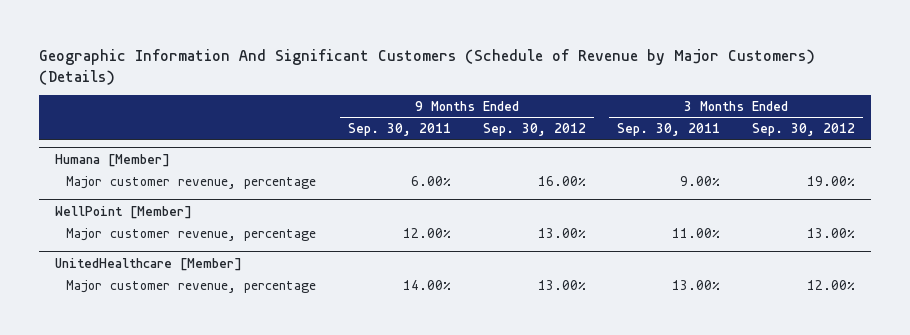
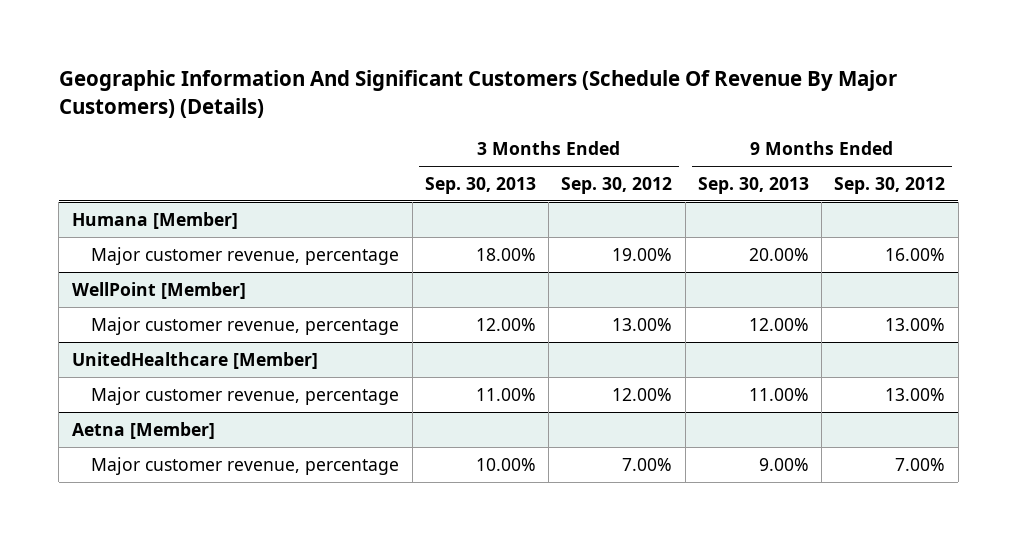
[39,48,816,85] Geographic Information And Significant Customers (Schedule of Revenue by Major Customers) (Details) -> [58,70,897,118] Geographic Information And Significant Customers (Schedule Of Revenue By Major Customers) (Details)
[347,122,451,136] Sep. 30, 2011 -> none
[617,122,721,136] Sep. 30, 2011 -> none
none -> [424,176,536,194] Sep. 30, 2013
none -> [697,176,809,194] Sep. 30, 2013
none -> [71,421,215,439] Aetna [Member]
none -> [91,456,400,475] Major customer revenue, percentage

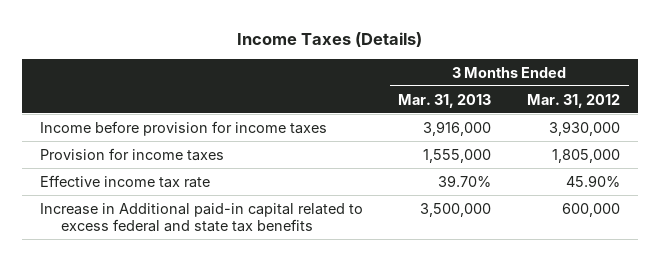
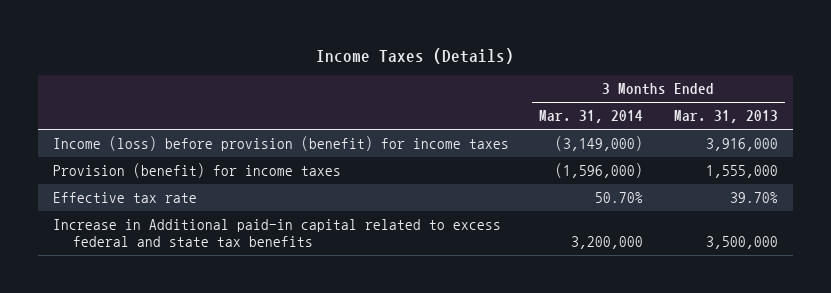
[526,93,620,108] Mar. 31, 2012 -> none
none -> [539,110,644,124] Mar. 31, 2014
[39,120,327,136] Income before provision for income taxes -> [53,136,510,152] Income (loss) before provision (benefit) for income taxes
[39,147,224,161] Provision for income taxes -> [53,163,342,179] Provision (benefit) for income taxes
[39,174,210,188] Effective income tax rate -> [53,192,198,204] Effective tax rate

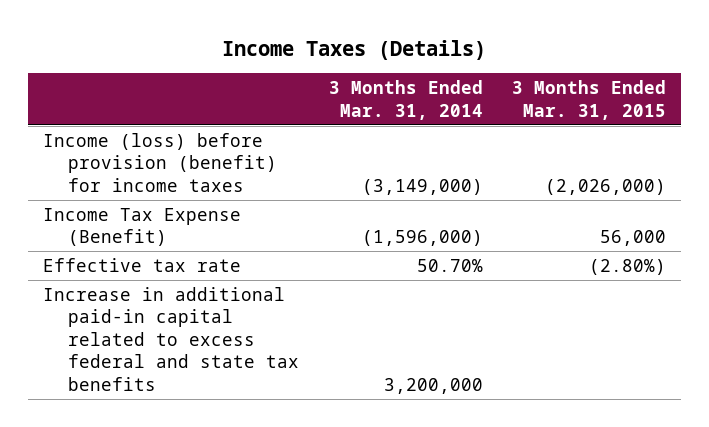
[673,110,778,124] Mar. 31, 2013 -> none
none -> [511,80,666,120] 3 Months Ended Mar. 31, 2015
[53,163,342,179] Provision (benefit) for income taxes -> [42,207,241,247] Income Tax Expense (Benefit)
[53,219,502,248] Increase in Additional paid-in capital related to excess federal and state tax benefits -> [42,286,300,391] Increase in additional paid-in capital related to excess federal and state tax benefits

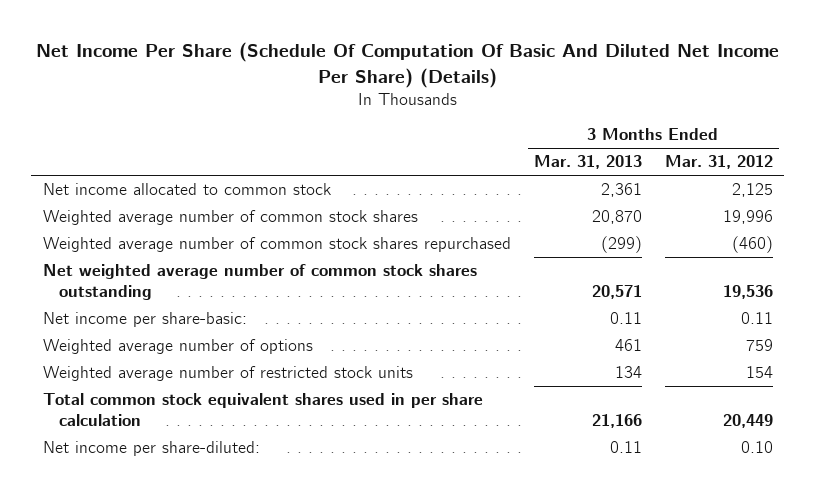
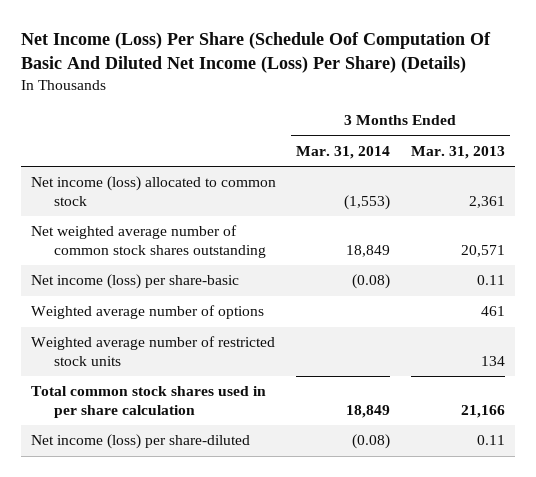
[35,42,779,88] Net Income Per Share (Schedule Of Computation Of Basic And Diluted Net Income Per Share) (Details) -> [20,31,491,73] Net Income (Loss) Per Share (Schedule Oof Computation Of Basic And Diluted Net Income (Loss) Per Share) (Details)
[664,155,773,170] Mar. 31, 2012 -> none
none -> [296,145,391,159] Mar. 31, 2014
[42,210,418,226] Weighted average number of common stock shares -> none
[42,237,511,253] Weighted average number of common stock shares repurchased -> none
[42,183,331,196] Net income allocated to common stock -> [30,176,276,207] Net income (loss) allocated to common stock
[42,312,247,328] Net income per share-basic: -> [30,274,239,290] Net income (loss) per share-basic
[42,393,483,427] Total common stock equivalent shares used in per share calculation -> [30,386,266,419] Total common stock shares used in per share calculation
[42,441,260,457] Net income per share-diluted: -> [30,434,250,450] Net income (loss) per share-diluted

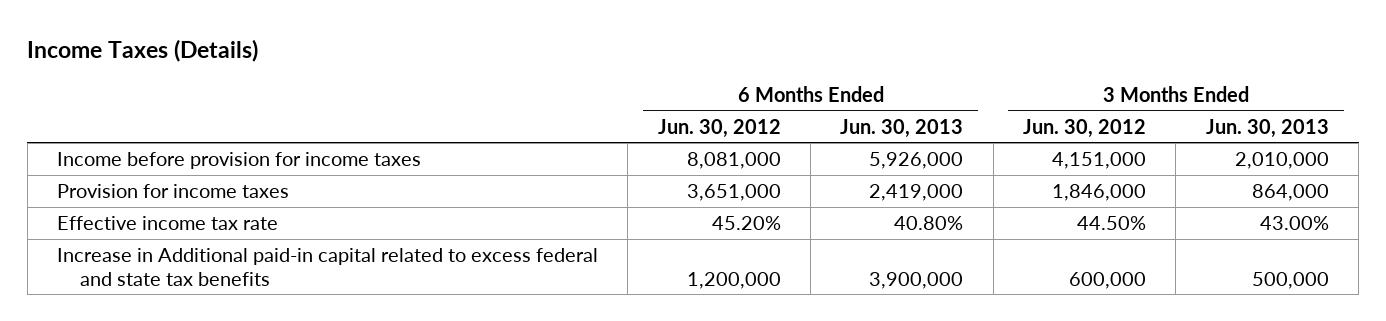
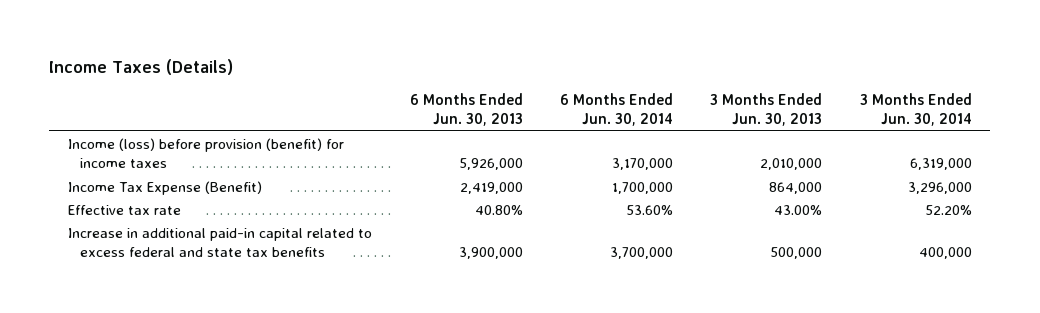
[657,118,781,138] Jun. 30, 2012 -> none
[1023,118,1147,138] Jun. 30, 2012 -> none
none -> [559,92,673,127] 6 Months Ended Jun. 30, 2014
none -> [859,92,972,127] 3 Months Ended Jun. 30, 2014
[56,152,421,170] Income before provision for income taxes -> [68,137,345,169] Income (loss) before provision (benefit) for income taxes
[56,184,289,199] Provision for income taxes -> [68,180,263,195] Income Tax Expense (Benefit)
[56,216,278,231] Effective income tax rate -> [68,204,182,215] Effective tax rate
[56,248,598,286] Increase in Additional paid-in capital related to excess federal and state tax benefits -> [68,227,373,258] Increase in additional paid-in capital related to excess federal and state tax benefits

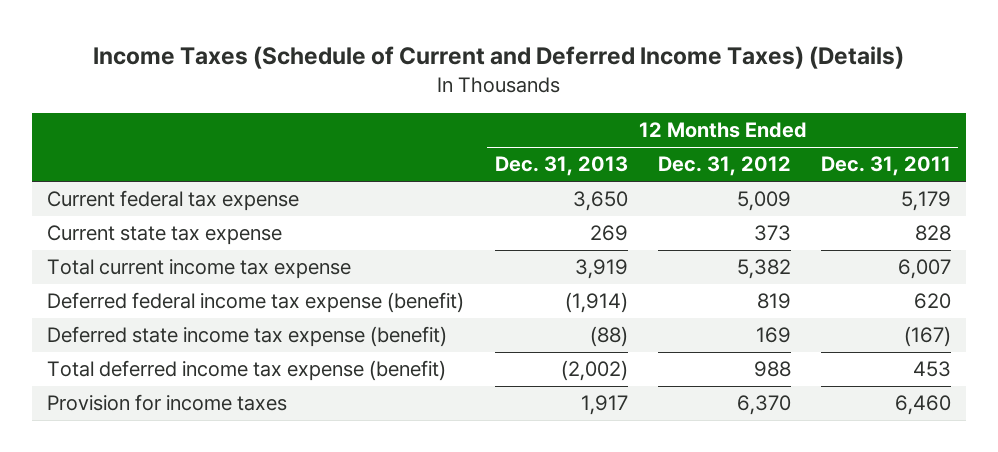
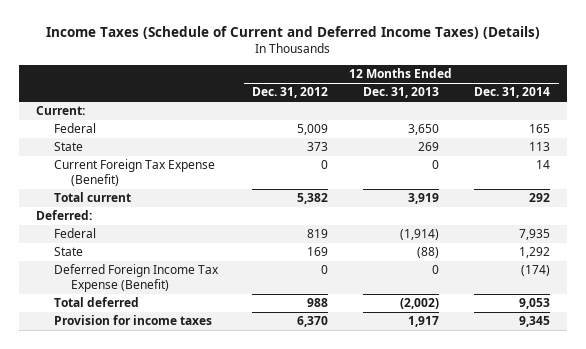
[820,156,951,177] Dec. 31, 2011 -> none
none -> [473,87,550,99] Dec. 31, 2014
none -> [36,106,86,116] Current:
[47,190,300,212] Current federal tax expense -> [53,123,96,134] Federal
[47,225,283,246] Current state tax expense -> [53,142,83,152] State
none -> [53,159,215,187] Current Foreign Tax Expense (Benefit)
[47,259,352,280] Total current income tax expense -> [53,192,131,203] Total current
none -> [36,210,93,221] Deferred:
[47,292,465,314] Deferred federal income tax expense (benefit) -> [53,228,96,239] Federal
[47,326,448,348] Deferred state income tax expense (benefit) -> [53,247,83,257] State
none -> [53,264,219,293] Deferred Foreign Income Tax Expense (Benefit)
[47,360,447,382] Total deferred income tax expense (benefit) -> [53,297,139,308] Total deferred

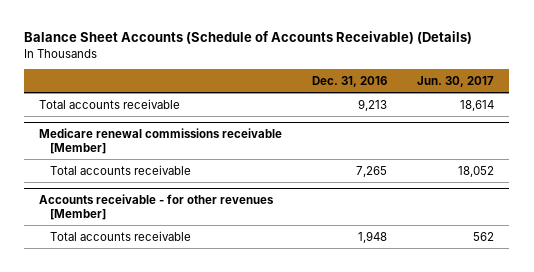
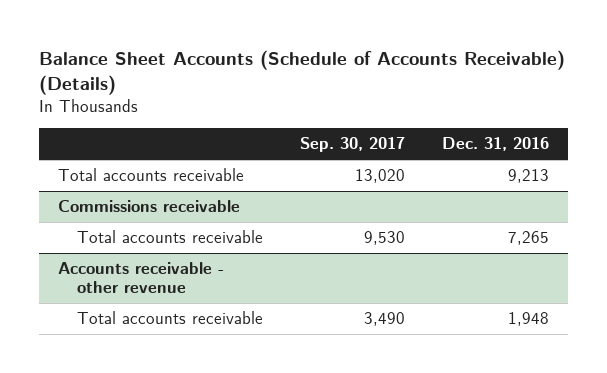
[417,75,495,87] Jun. 30, 2017 -> none
none -> [300,137,406,153] Sep. 30, 2017
[39,128,283,154] Medicare renewal commissions receivable [Member] -> [57,200,240,213] Commissions receivable
[39,194,275,220] Accounts receivable - for other revenues [Member] -> [57,262,224,294] Accounts receivable - other revenue

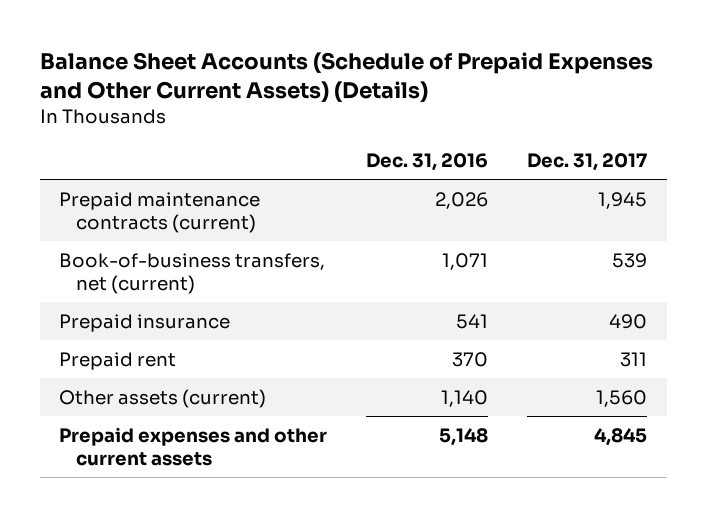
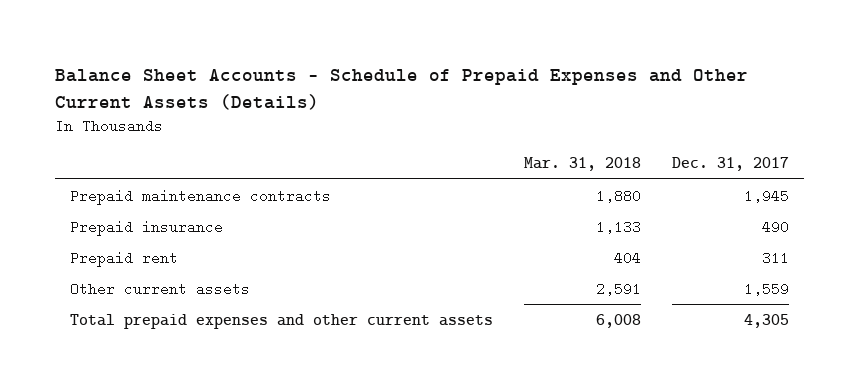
[39,51,653,102] Balance Sheet Accounts (Schedule of Prepaid Expenses and Other Current Assets) (Details) -> [54,69,748,110] Balance Sheet Accounts - Schedule of Prepaid Expenses and Other Current Assets (Details)
[366,153,489,172] Dec. 31, 2016 -> none
none -> [523,157,641,172] Mar. 31, 2018
[59,252,326,294] Book-of-business transfers, net (current) -> none
[59,191,261,233] Prepaid maintenance contracts (current) -> [70,188,332,205] Prepaid maintenance contracts
[59,388,267,408] Other assets (current) -> [70,281,251,296] Other current assets
[596,389,648,407] 1,560 -> [743,281,789,296] 1,559
[59,426,328,466] Prepaid expenses and other current assets -> [70,313,494,329] Total prepaid expenses and other current assets
[594,427,648,446] 4,845 -> [743,313,789,328] 4,305

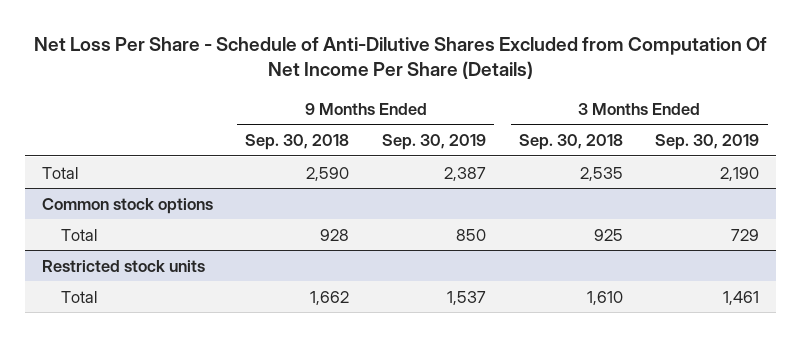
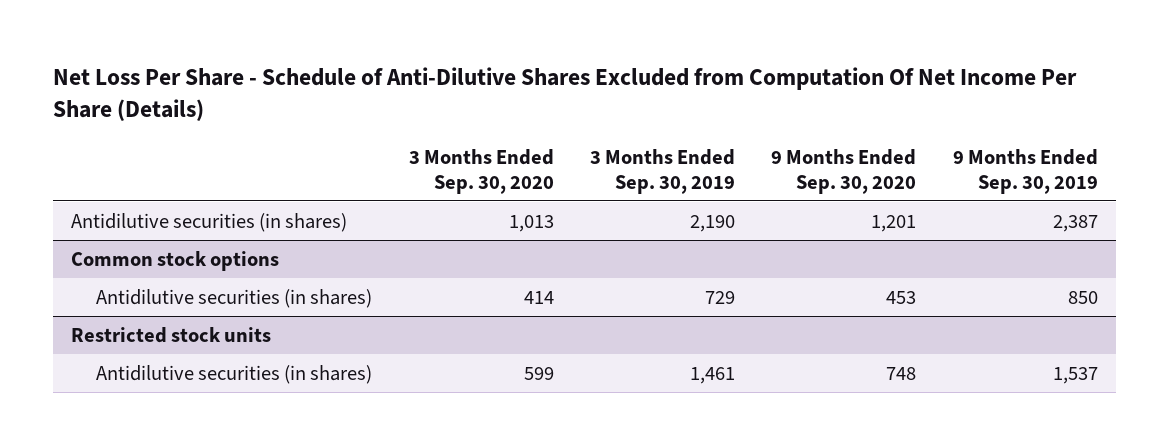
[245,133,350,150] Sep. 30, 2018 -> none
[518,133,623,150] Sep. 30, 2018 -> none
none -> [408,148,554,194] 3 Months Ended Sep. 30, 2020
none -> [771,148,917,194] 9 Months Ended Sep. 30, 2020
[41,166,78,179] Total -> [71,212,348,232] Antidilutive securities (in shares)
[60,228,97,241] Total -> [96,288,373,308] Antidilutive securities (in shares)
[60,290,97,303] Total -> [96,364,373,384] Antidilutive securities (in shares)

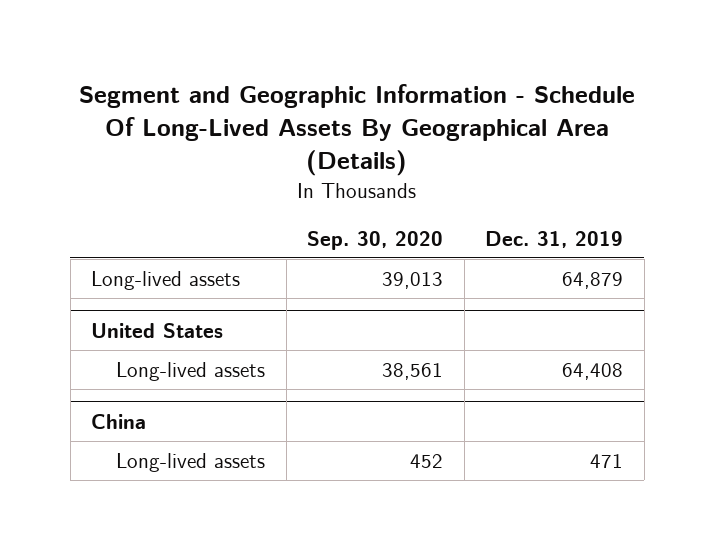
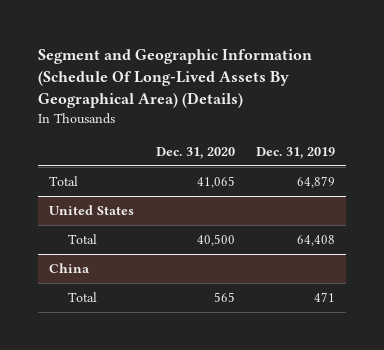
[79,84,636,177] Segment and Geographic Information - Schedule Of Long-Lived Assets By Geographical Area (Details) -> [38,48,313,108] Segment and Geographic Information (Schedule Of Long-Lived Assets By Geographical Area) (Details)
[307,230,444,250] Sep. 30, 2020 -> none
none -> [155,146,235,159] Dec. 31, 2020
[91,270,241,290] Long-lived assets -> [48,176,78,187] Total
[116,361,266,381] Long-lived assets -> [67,234,97,245] Total
[116,452,266,472] Long-lived assets -> [67,292,97,303] Total

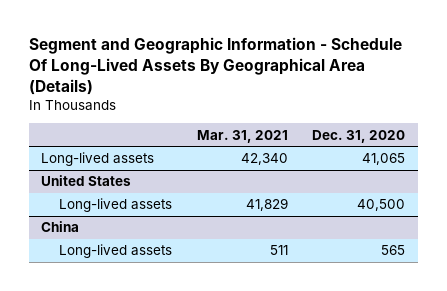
[38,48,313,108] Segment and Geographic Information (Schedule Of Long-Lived Assets By Geographical Area) (Details) -> [29,36,403,95] Segment and Geographic Information - Schedule Of Long-Lived Assets By Geographical Area (Details)
[256,146,336,159] Dec. 31, 2019 -> none
none -> [196,129,288,143] Mar. 31, 2021
[48,176,78,187] Total -> [41,152,155,167] Long-lived assets
[67,234,97,245] Total -> [58,198,172,213] Long-lived assets
[67,292,97,303] Total -> [58,244,172,259] Long-lived assets

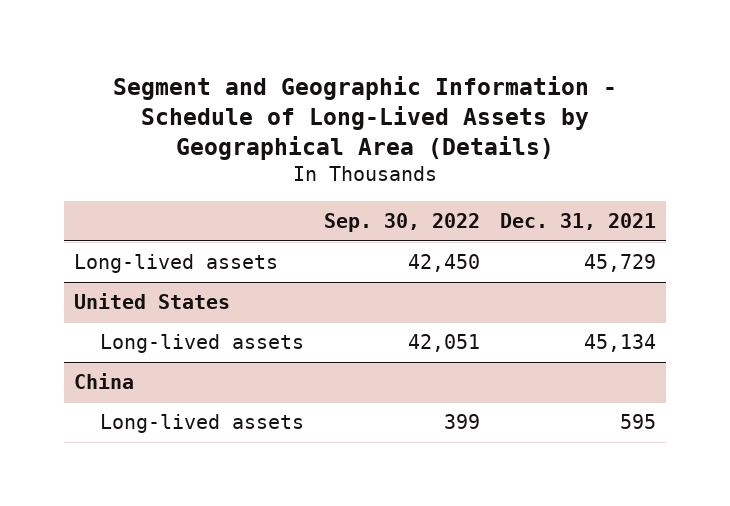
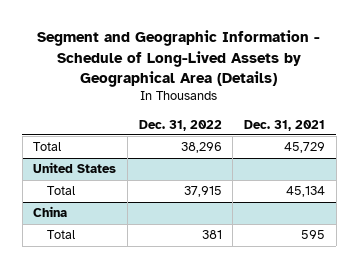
[323,212,480,232] Sep. 30, 2022 -> none
none -> [138,119,222,131] Dec. 31, 2022
[74,254,279,274] Long-lived assets -> [33,142,62,152] Total
[99,334,304,354] Long-lived assets -> [46,186,75,196] Total
[99,414,304,434] Long-lived assets -> [46,230,75,240] Total

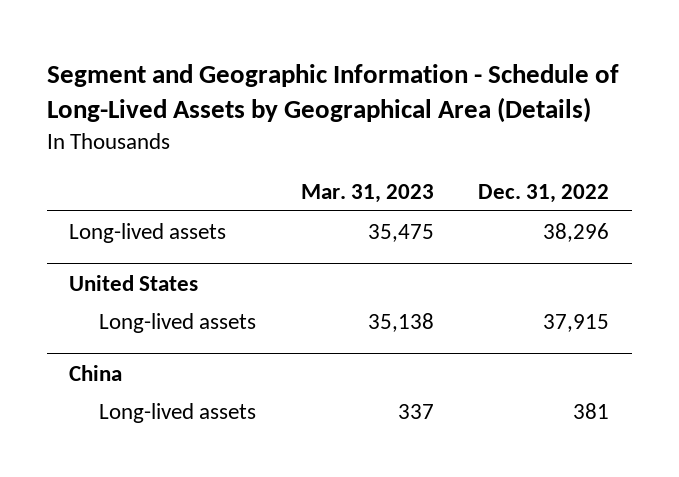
[244,119,326,131] Dec. 31, 2021 -> none
none -> [300,184,434,204] Mar. 31, 2023
[33,142,62,152] Total -> [69,222,227,243] Long-lived assets
[46,186,75,196] Total -> [98,312,256,333] Long-lived assets
[46,230,75,240] Total -> [98,402,256,423] Long-lived assets

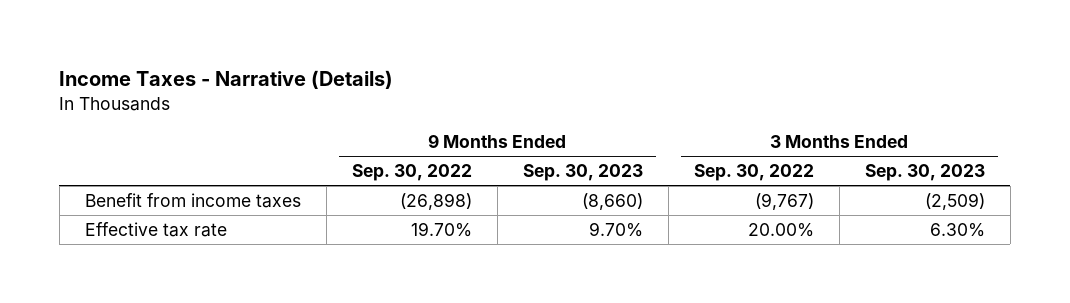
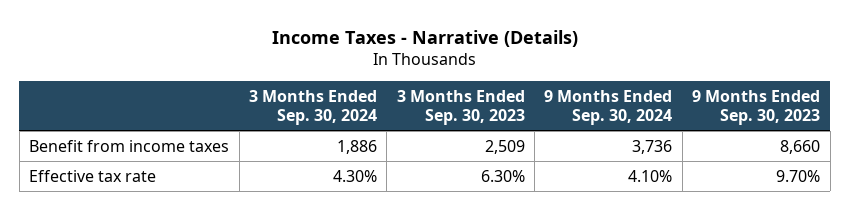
[351,164,472,182] Sep. 30, 2022 -> none
[693,164,814,182] Sep. 30, 2022 -> none
none -> [248,89,377,125] 3 Months Ended Sep. 30, 2024
none -> [544,89,673,125] 9 Months Ended Sep. 30, 2024
[581,192,643,210] (8,660) -> [780,139,821,154] 8,660
[924,192,985,210] (2,509) -> [484,139,525,154] 2,509

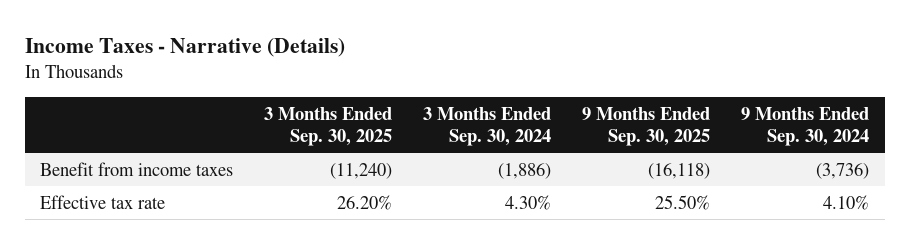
[396,89,525,125] 3 Months Ended Sep. 30, 2023 -> none
[692,89,821,125] 9 Months Ended Sep. 30, 2023 -> none
none -> [264,106,393,146] 3 Months Ended Sep. 30, 2025
none -> [582,106,711,146] 9 Months Ended Sep. 30, 2025
[336,139,377,154] 1,886 -> [498,162,552,179] (1,886)
[632,139,673,154] 3,736 -> [816,162,870,179] (3,736)

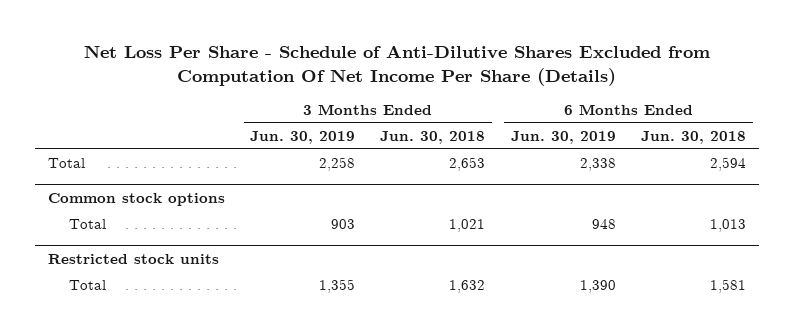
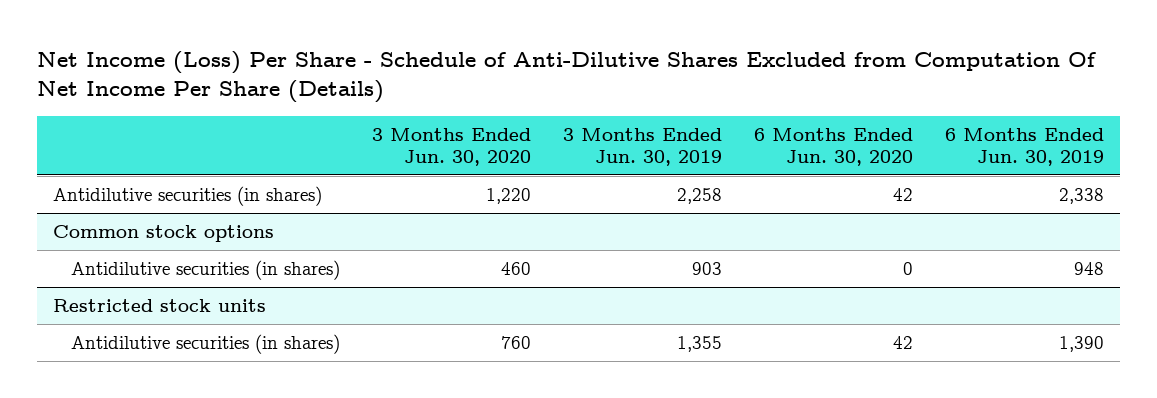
[83,45,710,86] Net Loss Per Share - Schedule of Anti-Dilutive Shares Excluded from Computation Of Net Income Per Share (Details) -> [36,50,1096,104] Net Income (Loss) Per Share - Schedule of Anti-Dilutive Shares Excluded from Computation Of Net Income Per Share (Details)
[380,131,486,145] Jun. 30, 2018 -> none
[641,131,747,145] Jun. 30, 2018 -> none
none -> [372,127,532,166] 3 Months Ended Jun. 30, 2020
none -> [754,127,914,166] 6 Months Ended Jun. 30, 2020
[47,158,85,169] Total -> [52,186,322,207] Antidilutive securities (in shares)
[68,219,106,230] Total -> [71,260,341,281] Antidilutive securities (in shares)
[68,280,106,291] Total -> [71,334,341,355] Antidilutive securities (in shares)

